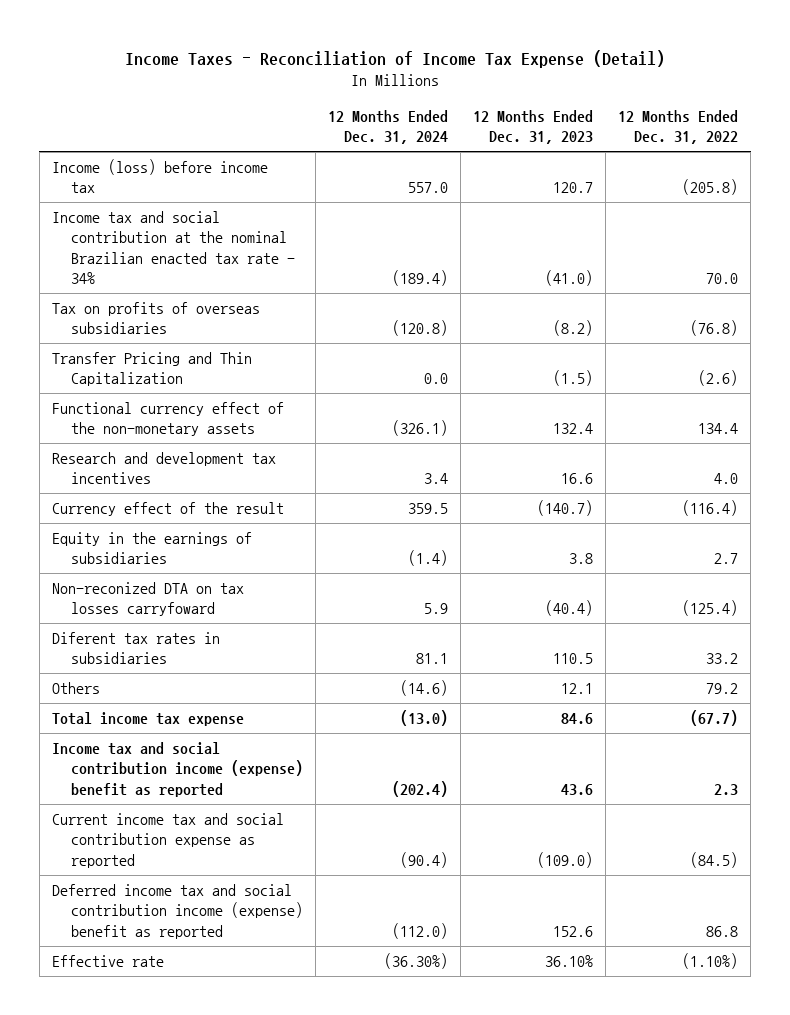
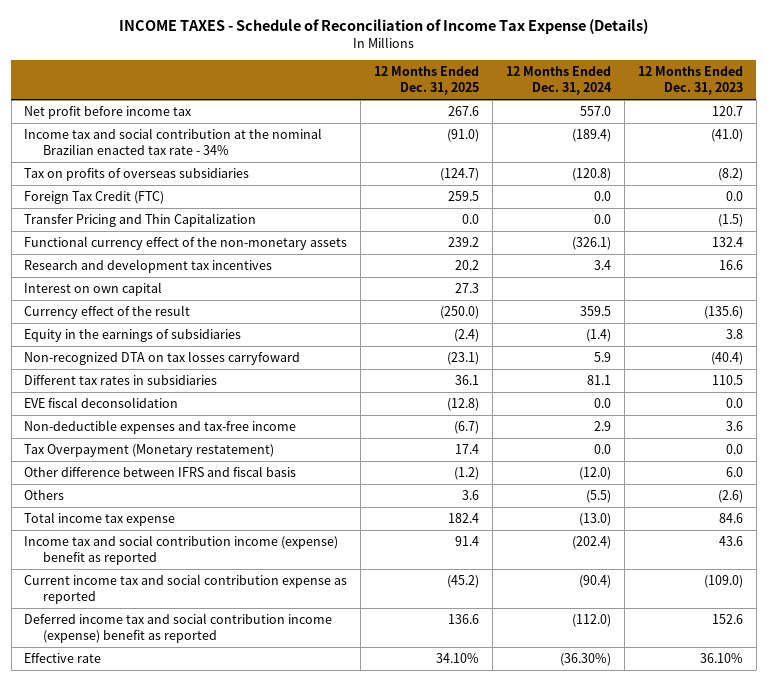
[125,49,666,68] Income Taxes - Reconciliation of Income Tax Expense (Detail) -> [118,18,648,34] INCOME TAXES - Schedule of Reconciliation of Income Tax Expense (Details)
[618,109,739,144] 12 Months Ended Dec. 31, 2022 -> none
none -> [374,66,480,96] 12 Months Ended Dec. 31, 2025
[52,159,269,194] Income (loss) before income tax -> [24,106,193,120] Net profit before income tax
none -> [24,191,165,205] Foreign Tax Credit (FTC)
none -> [24,282,163,297] Interest on own capital
[537,500,594,517] (140.7) -> [703,306,743,320] (135.6)
[52,582,245,617] Non-reconized DTA on tax losses carryfoward -> [24,351,301,366] Non-recognized DTA on tax losses carryfoward
[52,632,221,665] Diferent tax rates in subsidiaries -> [24,375,218,386] Different tax rates in subsidiaries
none -> [24,397,179,409] EVE fiscal deconsolidation
none -> [24,420,297,435] Non-deductible expenses and tax-free income
none -> [24,444,275,458] Tax Overpayment (Monetary restatement)
none -> [24,466,297,478] Other difference between IFRS and fiscal basis
[400,680,449,697] (14.6) -> [585,490,611,504] (5.5)
[561,683,594,695] 12.1 -> [717,490,743,504] (2.6)

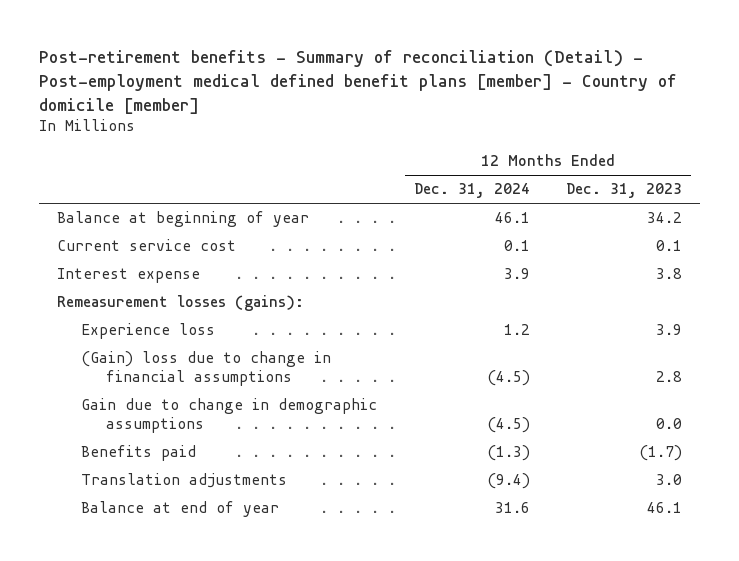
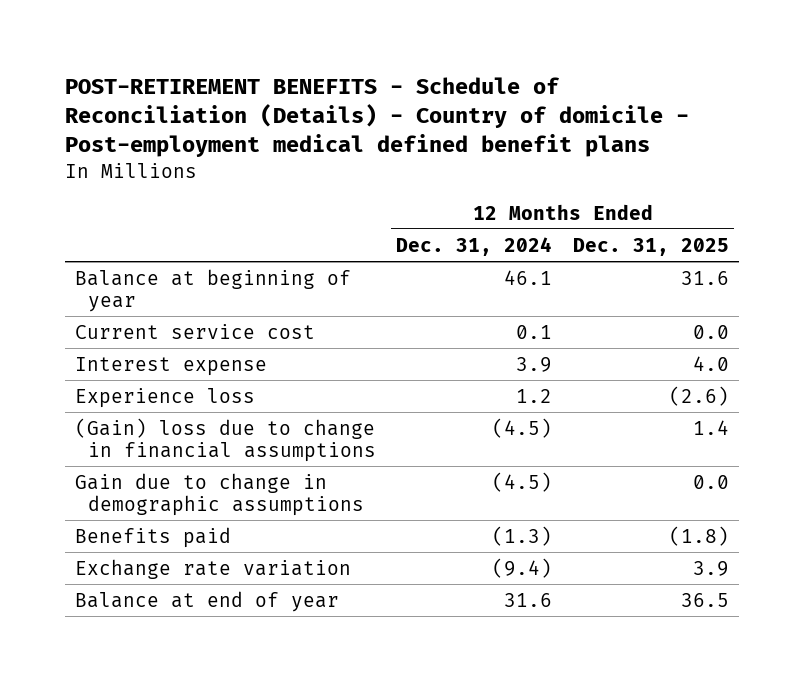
[38,49,677,114] Post-retirement benefits - Summary of reconciliation (Detail) - Post-employment medical defined benefit plans [member] - Country of domicile [member] -> [64,76,689,158] POST-RETIREMENT BENEFITS - Schedule of Reconciliation (Details) - Country of domicile - Post-employment medical defined benefit plans
[565,183,682,199] Dec. 31, 2023 -> none
none -> [572,237,729,256] Dec. 31, 2025
[56,295,304,312] Remeasurement losses (gains): -> none
[81,473,288,489] Translation adjustments -> none
none -> [74,558,351,579] Exchange rate variation

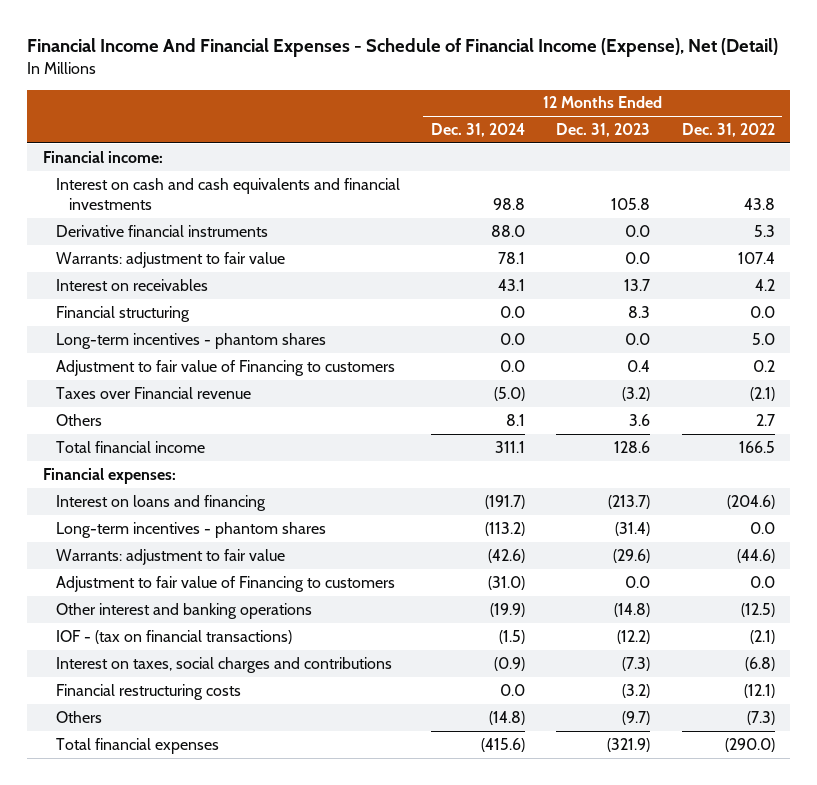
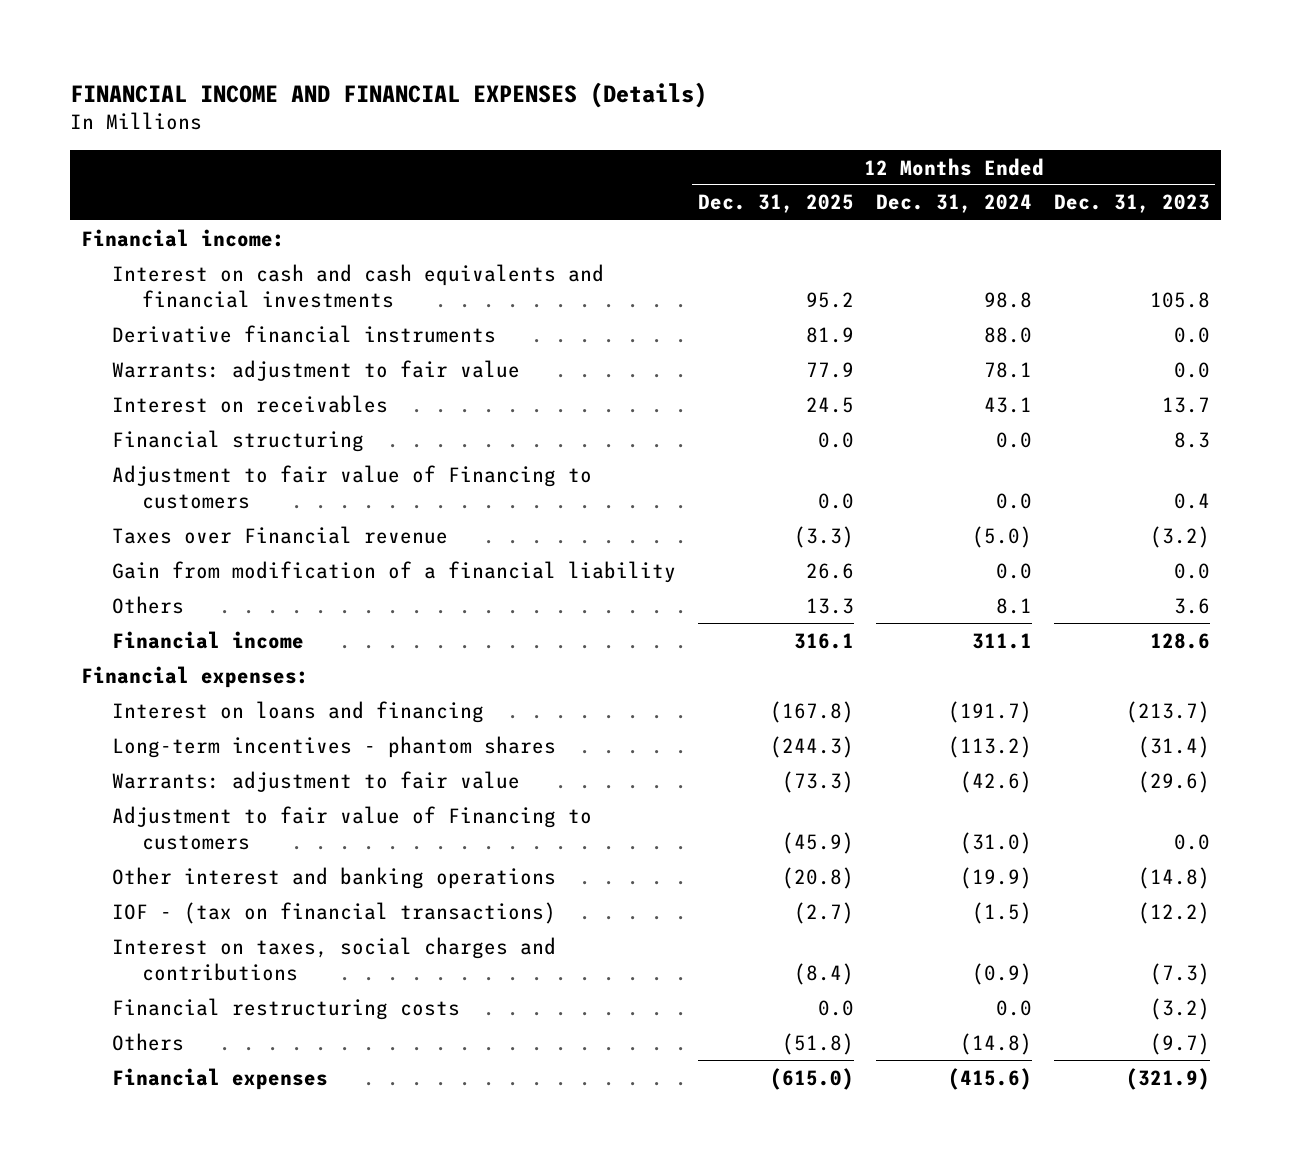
[27,37,779,57] Financial Income And Financial Expenses - Schedule of Financial Income (Expense), Net (Detail) -> [69,81,707,108] FINANCIAL INCOME AND FINANCIAL EXPENSES (Details)
[681,123,775,138] Dec. 31, 2022 -> none
none -> [697,194,854,214] Dec. 31, 2025
[56,332,327,349] Long-term incentives - phantom shares -> none
none -> [111,560,676,583] Gain from modification of a financial liability
[56,440,206,453] Total financial income -> [111,630,304,649] Financial income
[56,737,220,754] Total financial expenses -> [111,1067,328,1090] Financial expenses

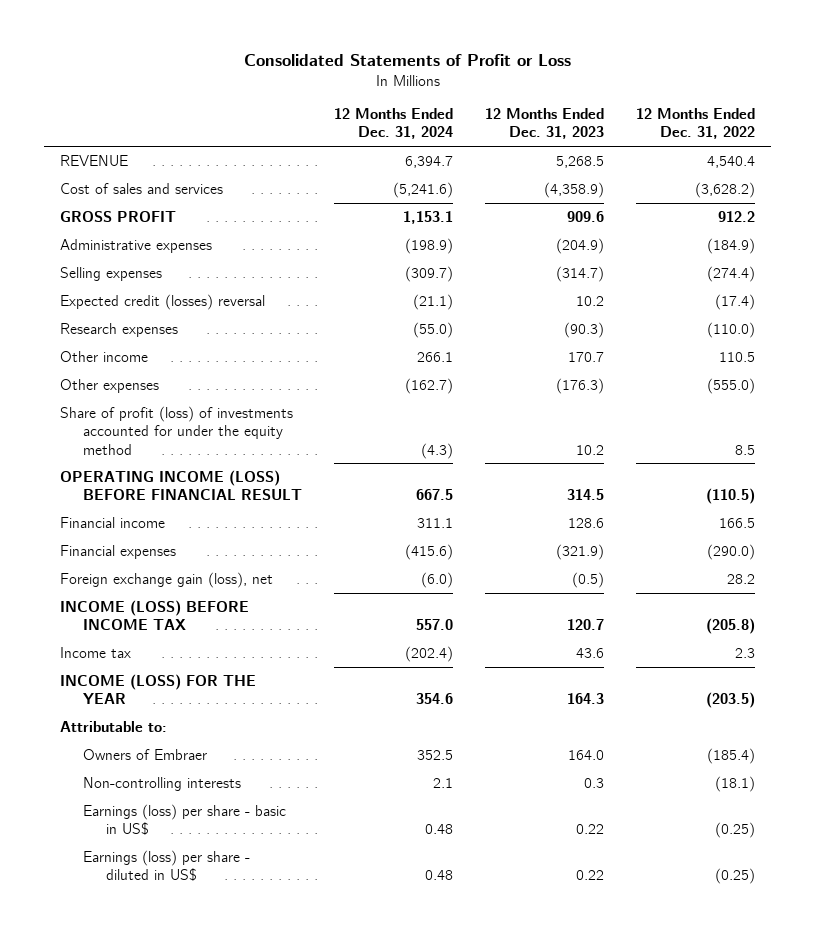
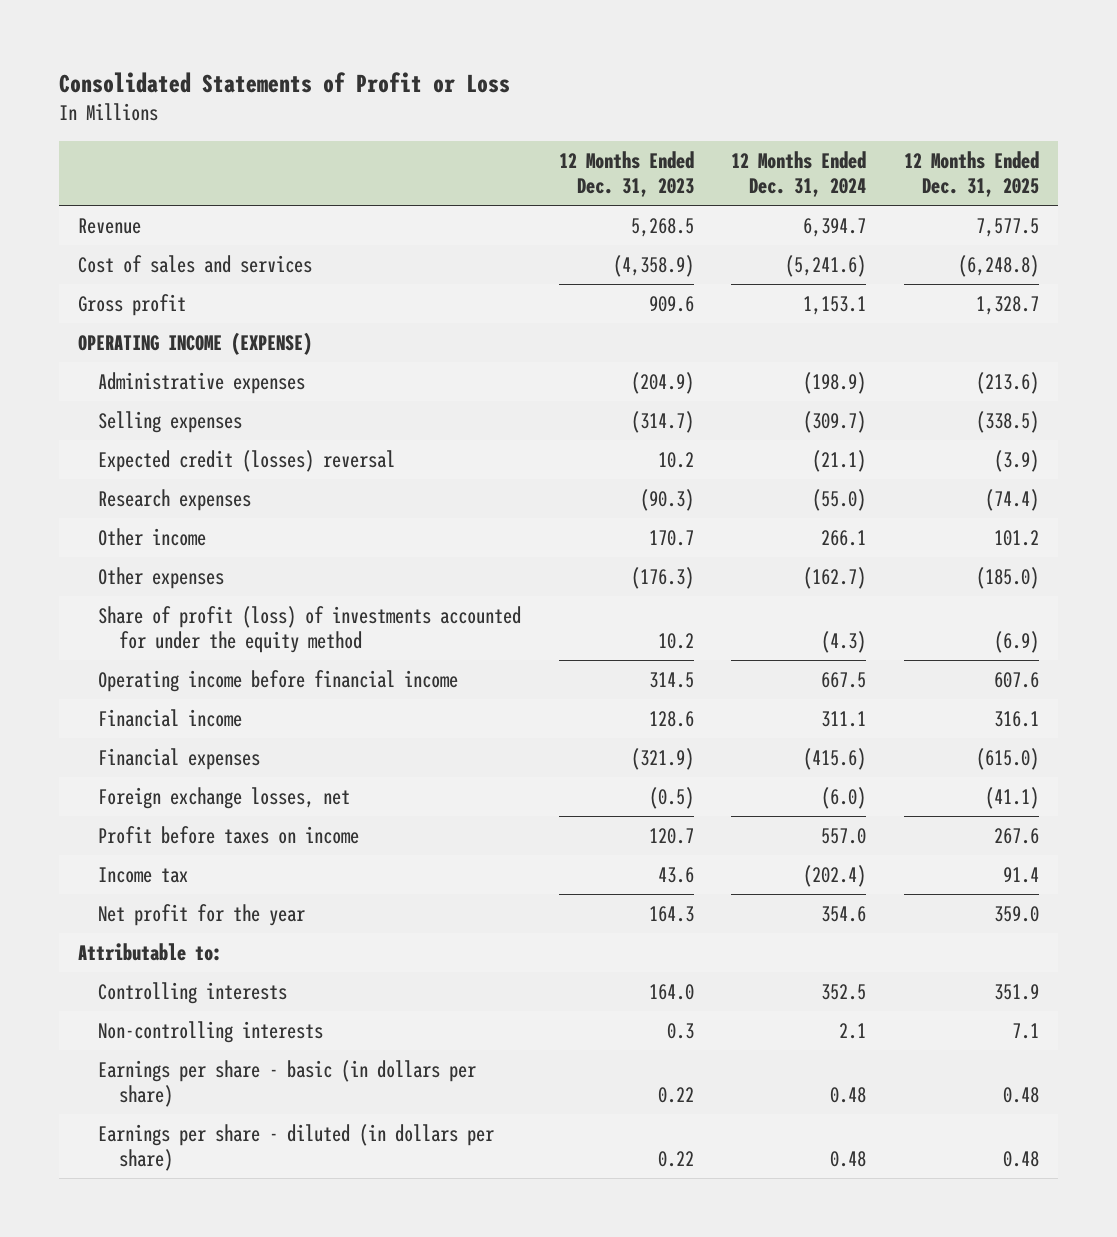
[636,107,756,140] 12 Months Ended Dec. 31, 2022 -> none
none -> [903,151,1039,198] 12 Months Ended Dec. 31, 2025
[60,154,129,166] REVENUE -> [77,217,141,234] Revenue
[60,210,177,222] GROSS PROFIT -> [77,293,186,316] Gross profit
none -> [77,331,312,355] OPERATING INCOME (EXPENSE)
[60,469,303,501] OPERATING INCOME (LOSS) BEFORE FINANCIAL RESULT -> [98,669,459,692] Operating income before financial income
[60,571,274,588] Foreign exchange gain (loss), net -> [98,786,351,809] Foreign exchange losses, net
[60,599,250,631] INCOME (LOSS) BEFORE INCOME TAX -> [98,825,360,844] Profit before taxes on income
[60,673,257,705] INCOME (LOSS) FOR THE YEAR -> [98,903,306,926] Net profit for the year
[83,748,208,760] Owners of Embraer -> [98,981,288,1004] Controlling interests
[83,803,287,836] Earnings (loss) per share - basic in US$ -> [98,1059,477,1107] Earnings per share - basic (in dollars per share)
[83,849,251,882] Earnings (loss) per share - diluted in US$ -> [98,1123,495,1171] Earnings per share - diluted (in dollars per share)

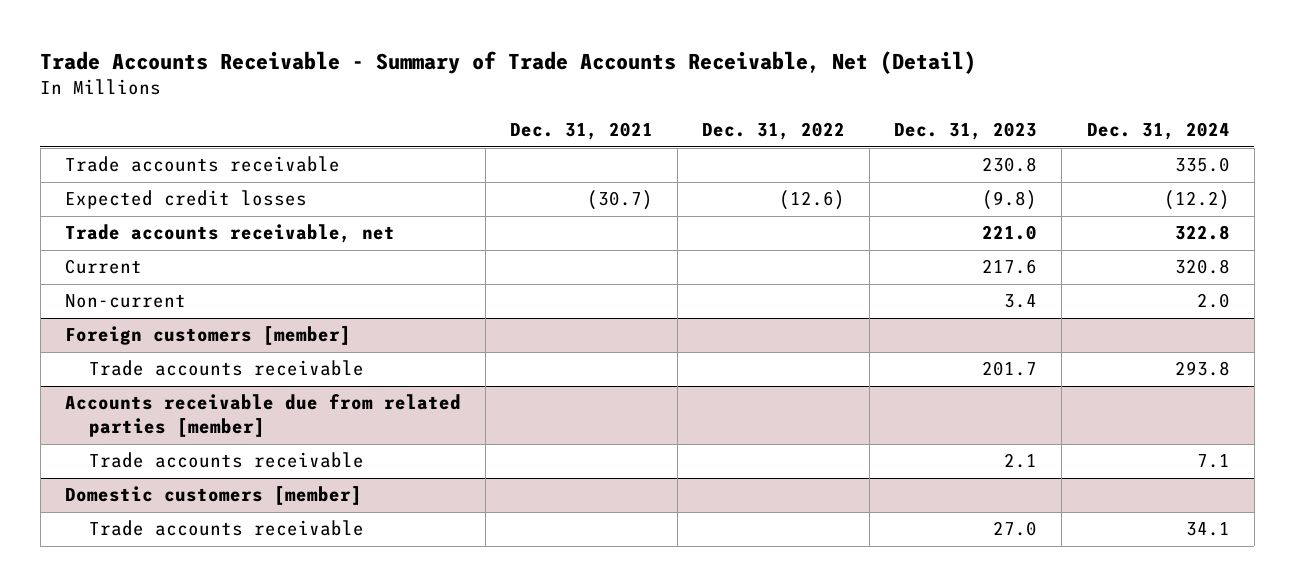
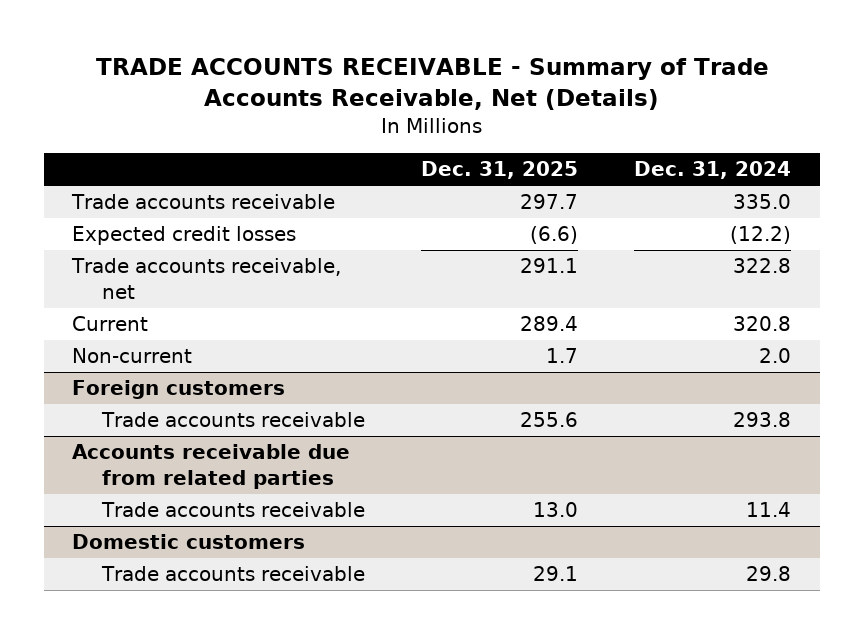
[40,51,977,75] Trade Accounts Receivable - Summary of Trade Accounts Receivable, Net (Detail) -> [95,57,769,110] TRADE ACCOUNTS RECEIVABLE - Summary of Trade Accounts Receivable, Net (Details)
[510,122,654,141] Dec. 31, 2021 -> none
[702,122,846,141] Dec. 31, 2022 -> none
[894,122,1038,141] Dec. 31, 2023 -> none
none -> [421,161,579,180] Dec. 31, 2025
[64,326,351,346] Foreign customers [member] -> [71,380,285,400] Foreign customers
[64,394,461,438] Accounts receivable due from related parties [member] -> [71,444,350,490] Accounts receivable due from related parties
[1196,454,1230,469] 7.1 -> [746,502,792,518] 11.4
[64,486,362,506] Domestic customers [member] -> [71,534,305,550] Domestic customers
[1185,522,1230,537] 34.1 -> [746,566,792,582] 29.8

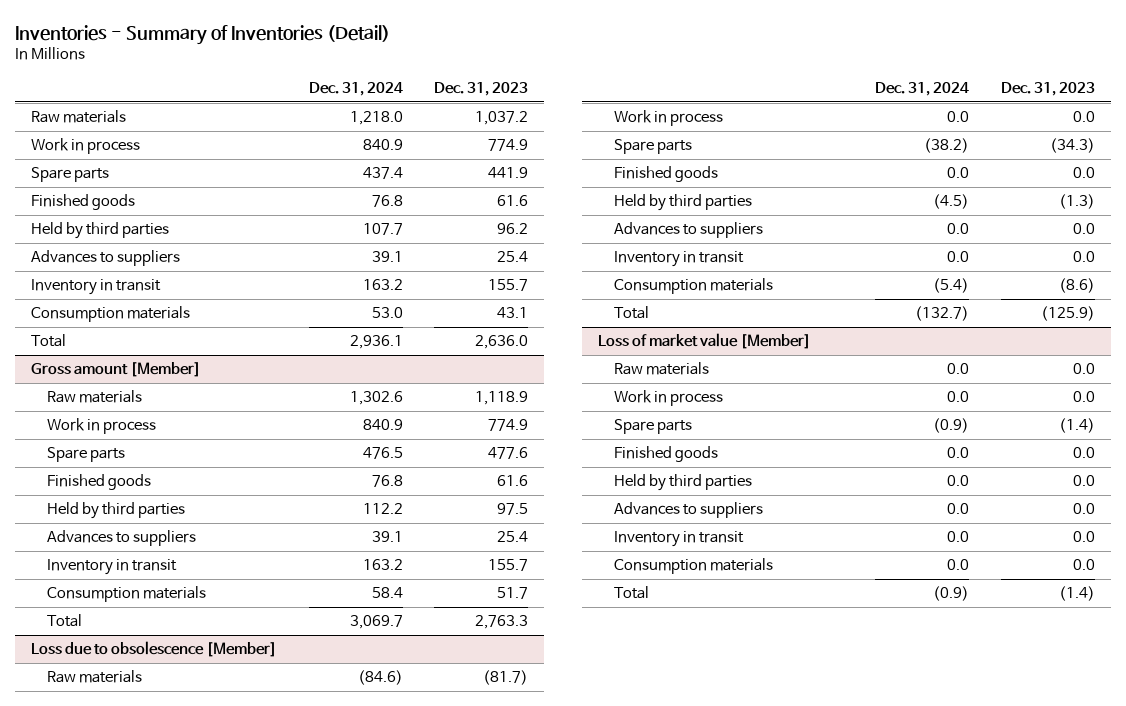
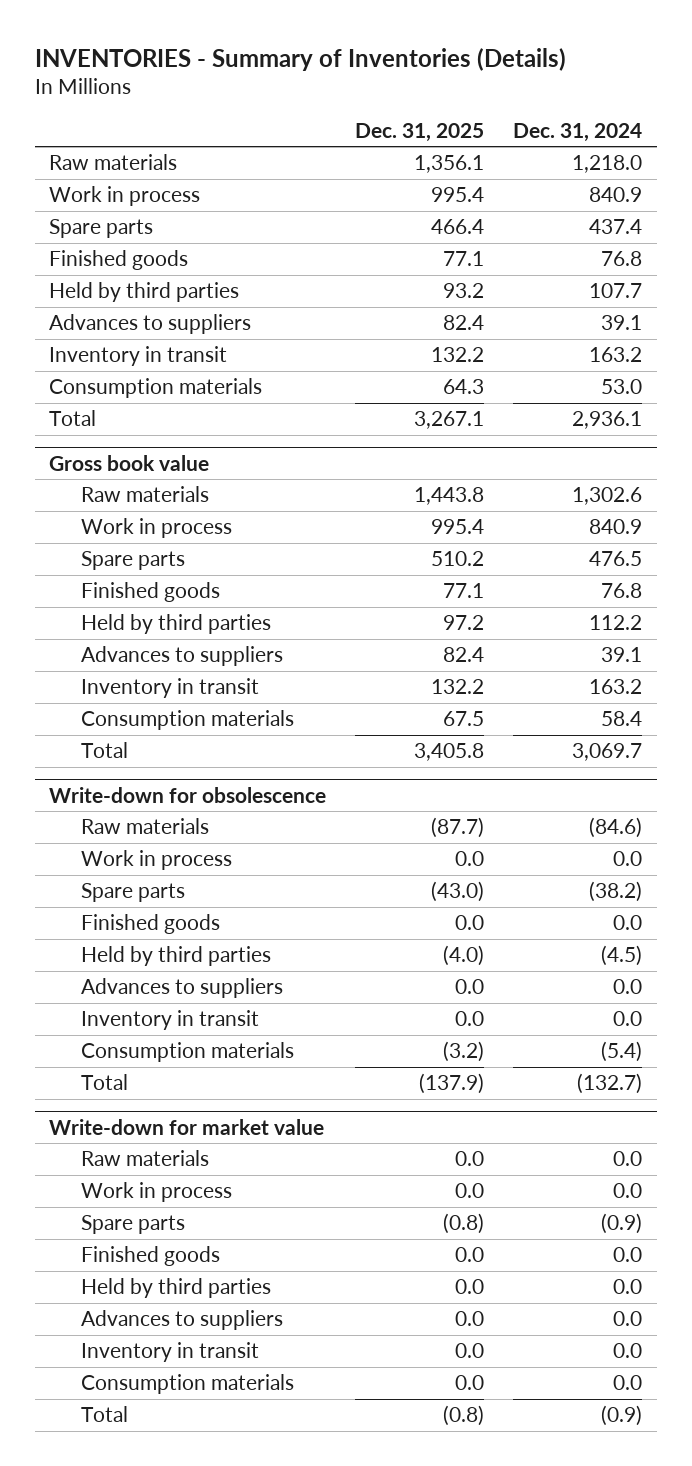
[15,24,391,45] Inventories - Summary of Inventories (Detail) -> [34,47,566,71] INVENTORIES - Summary of Inventories (Details)
[434,82,529,97] Dec. 31, 2023 -> none
none -> [355,122,485,142] Dec. 31, 2025
[30,362,201,378] Gross amount [Member] -> [49,454,210,471] Gross book value
[30,641,277,658] Loss due to obsolescence [Member] -> [49,786,327,803] Write-down for obsolescence
[597,333,811,350] Loss of market value [Member] -> [49,1118,325,1135] Write-down for market value

